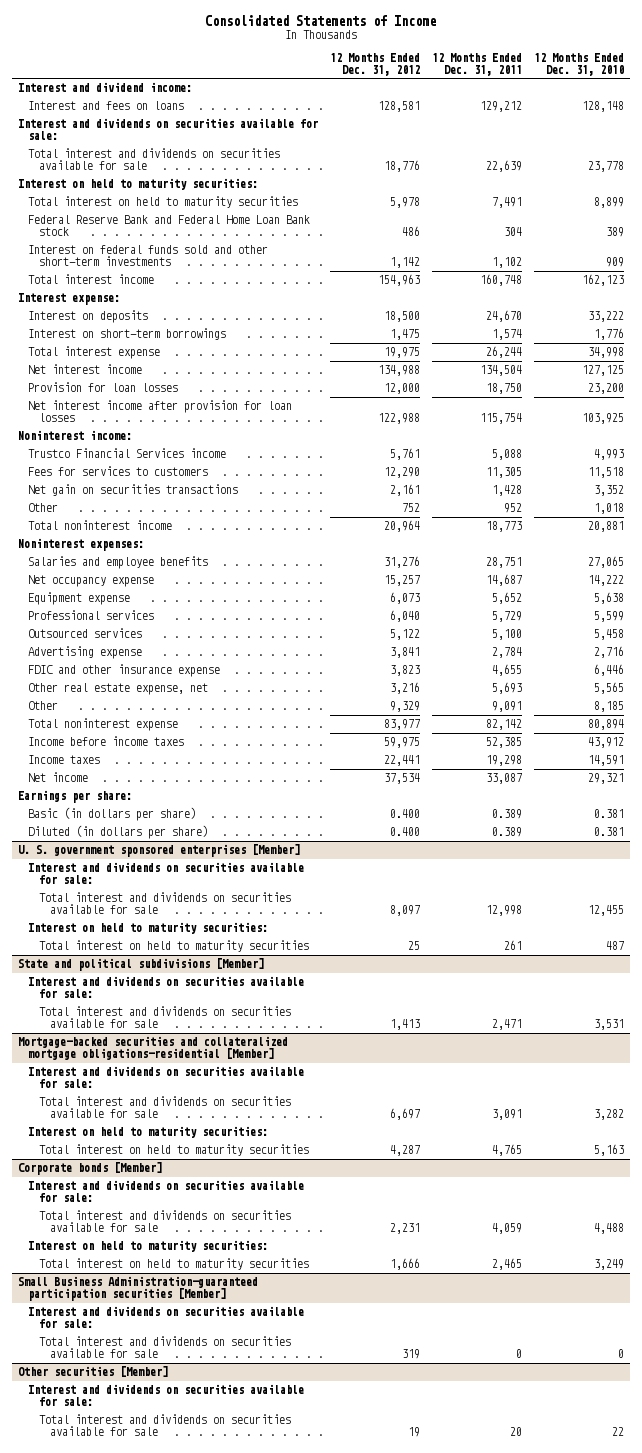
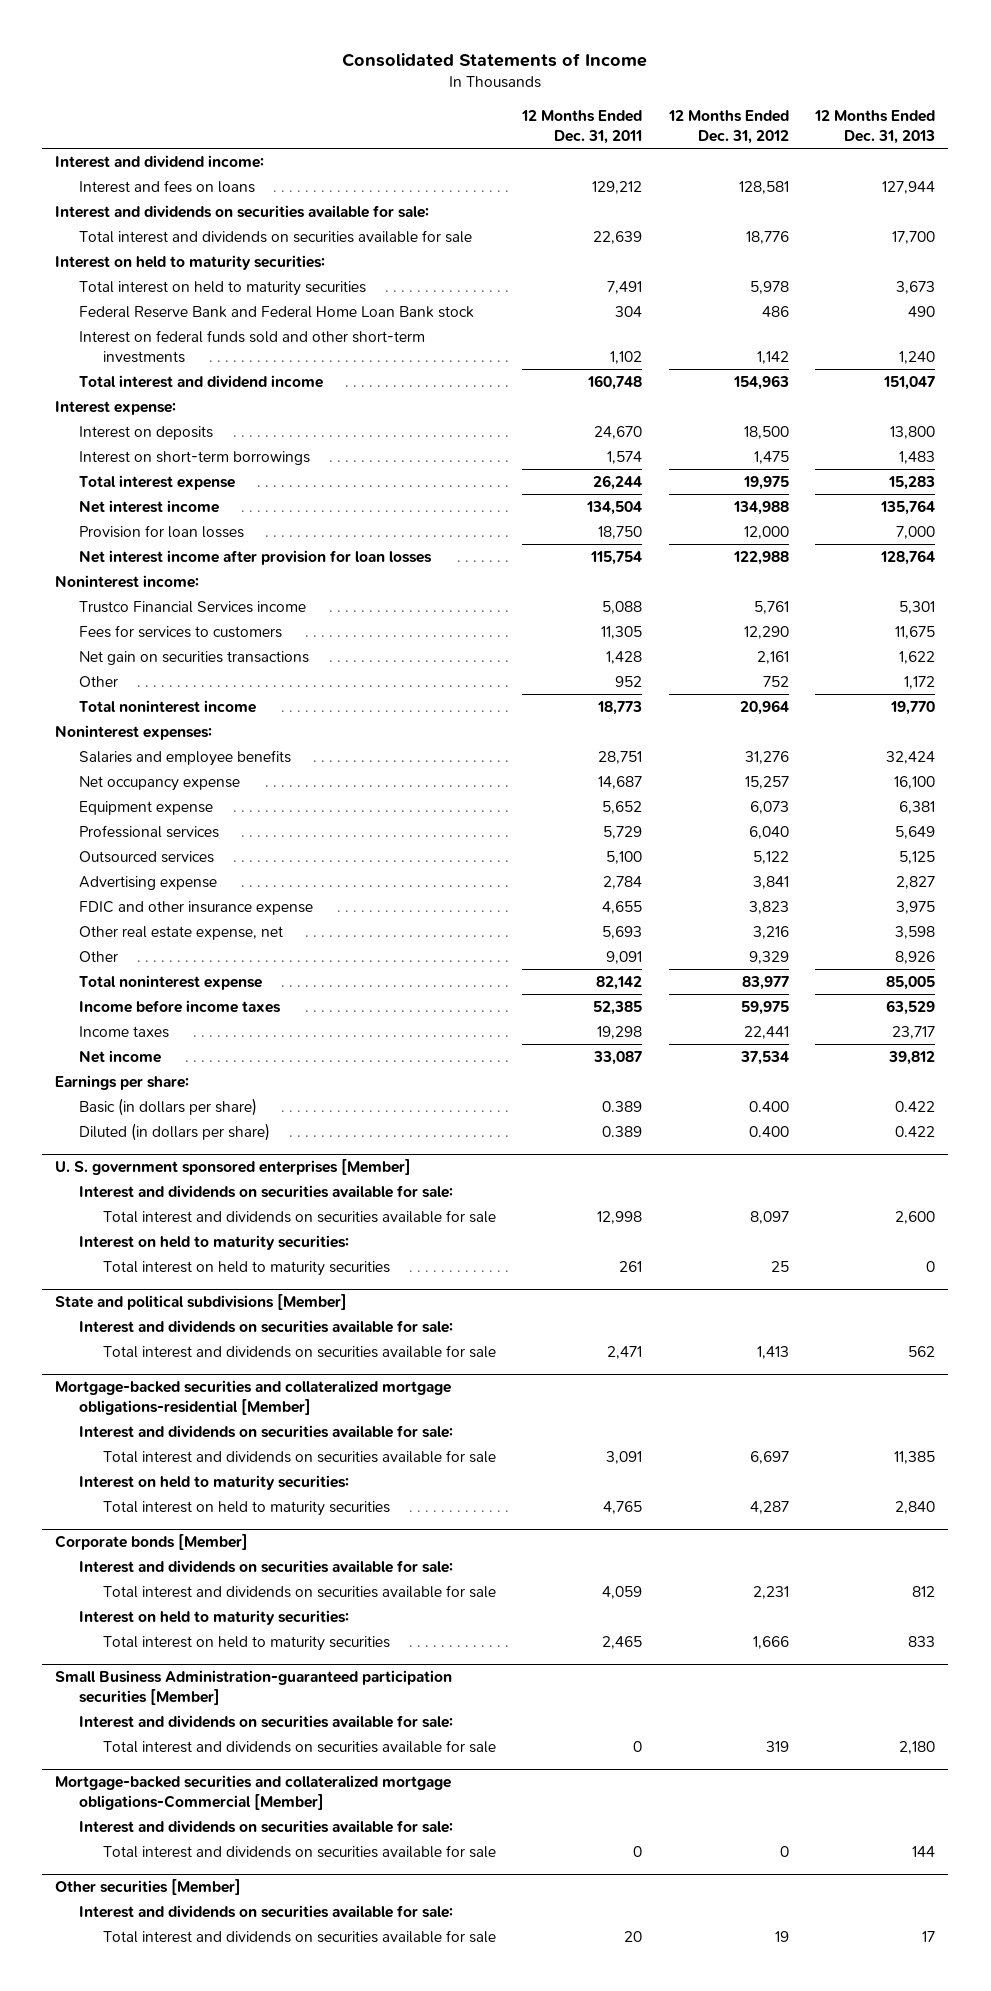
[534,52,625,76] 12 Months Ended Dec. 31, 2010 -> none
none -> [814,109,936,145] 12 Months Ended Dec. 31, 2013
[28,274,155,285] Total interest income -> [79,374,324,388] Total interest and dividend income
none -> [55,1774,452,1811] Mortgage-backed securities and collateralized mortgage obligations-Commercial [Member]
none -> [79,1819,454,1833] Interest and dividends on securities available for sale:
none -> [103,1844,497,1858] Total interest and dividends on securities available for sale

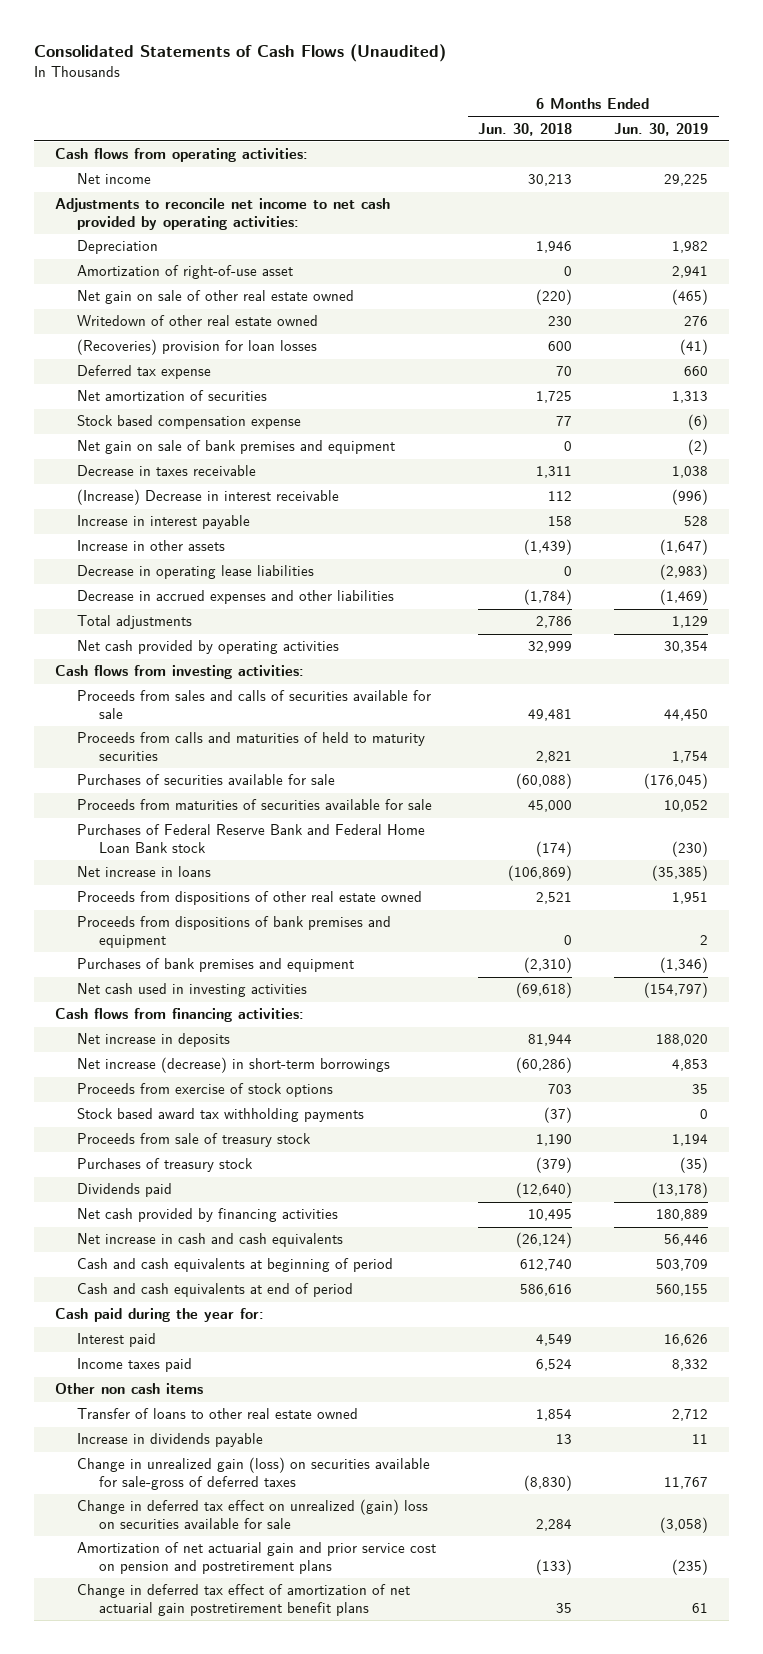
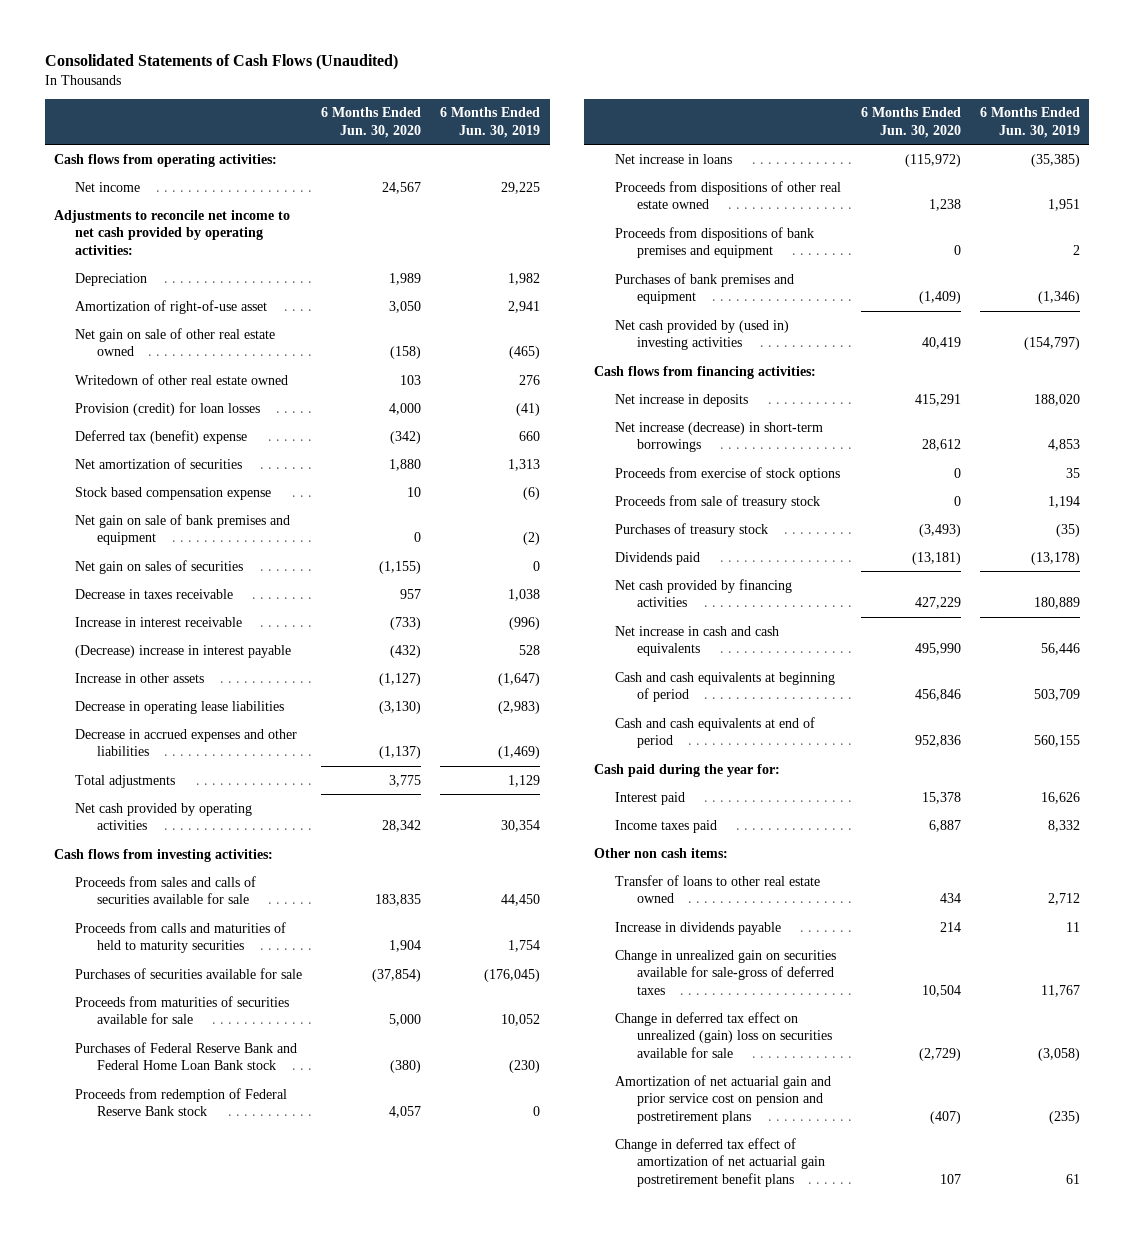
[478,122,573,136] Jun. 30, 2018 -> none
none -> [321,107,422,138] 6 Months Ended Jun. 30, 2020
[77,339,318,356] (Recoveries) provision for loan losses -> [75,401,261,416] Provision (credit) for loan losses
[77,365,212,380] Deferred tax expense -> [75,429,248,444] Deferred tax (benefit) expense
none -> [75,559,244,574] Net gain on sales of securities
[77,489,340,506] (Increase) Decrease in interest receivable -> [75,616,243,627] Increase in interest receivable
[77,515,251,530] Increase in interest payable -> [75,644,292,658] (Decrease) increase in interest payable
none -> [75,1087,288,1117] Proceeds from redemption of Federal Reserve Bank stock
[77,983,308,998] Net cash used in investing activities -> [615,319,790,351] Net cash provided by (used in) investing activities
[77,1108,365,1123] Stock based award tax withholding payments -> none
[54,1383,203,1395] Other non cash items -> [593,847,728,858] Other non cash items:
[77,1457,431,1490] Change in unrealized gain (loss) on securities available for sale-gross of deferred taxes -> [615,949,837,995] Change in unrealized gain on securities available for sale-gross of deferred taxes

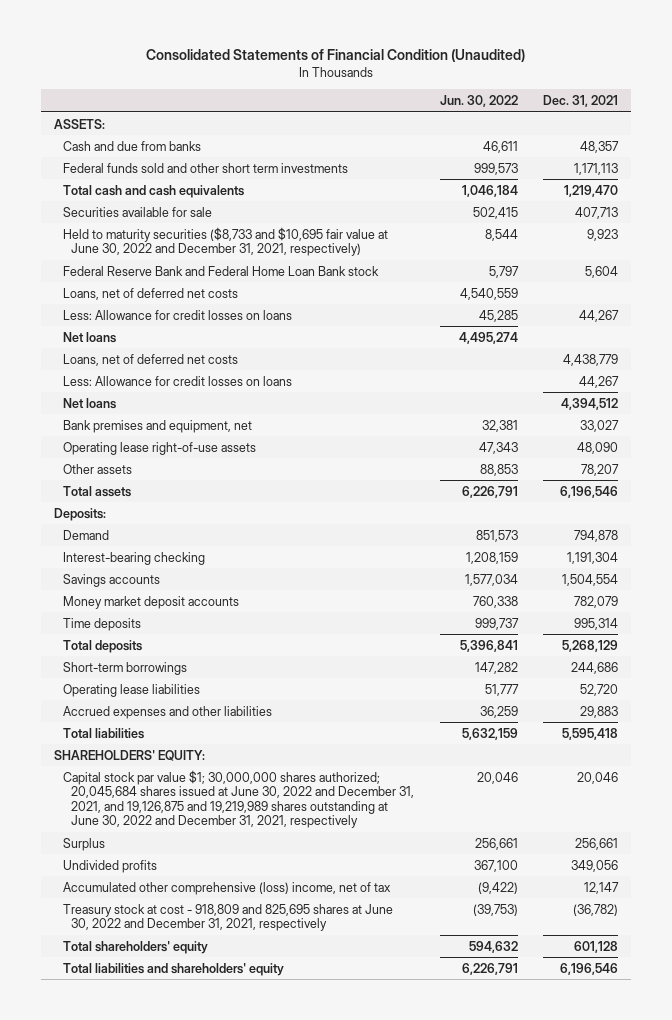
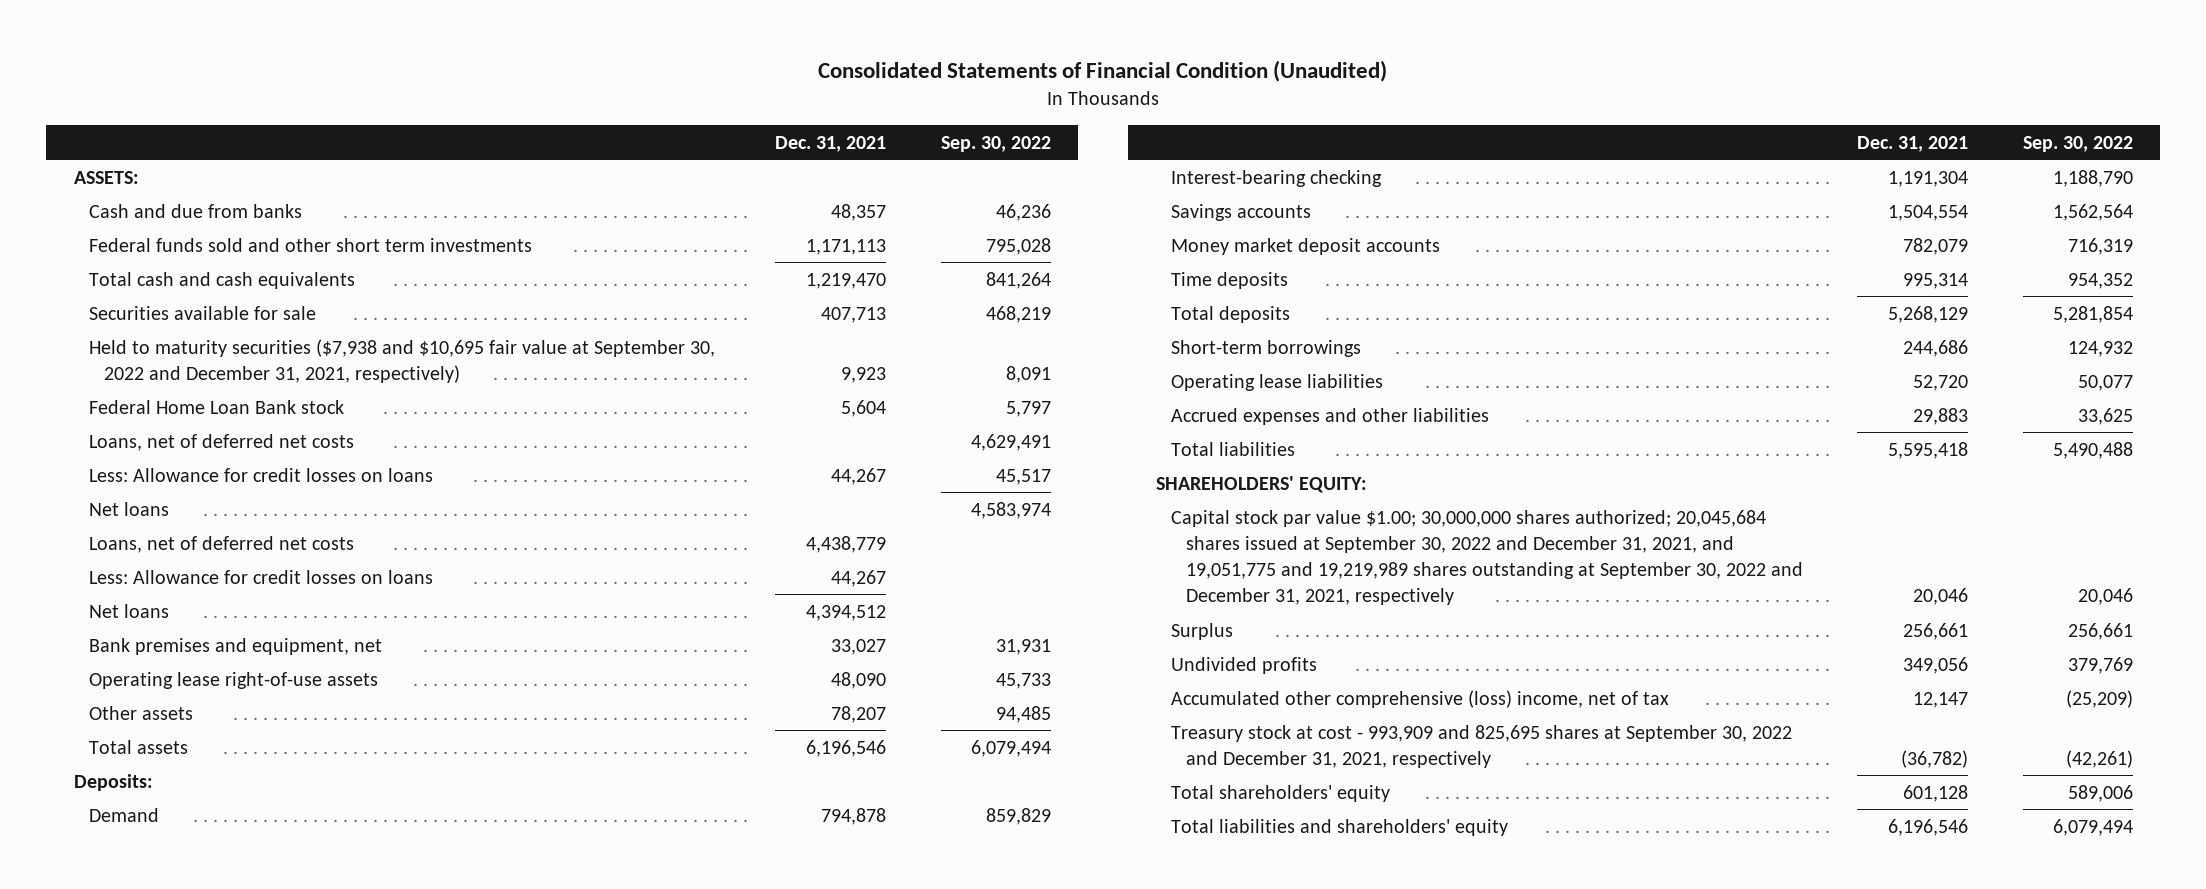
[439,94,518,107] Jun. 30, 2022 -> none
none -> [940,135,1051,152] Sep. 30, 2022
[62,226,388,257] Held to maturity securities ($8,733 and $10,695 fair value at June 30, 2022 and December 31, 2021, respectively) -> [88,338,715,383] Held to maturity securities ($7,938 and $10,695 fair value at September 30, 2022 and December 31, 2021, respectively)
[62,265,379,276] Federal Reserve Bank and Federal Home Loan Bank stock -> [88,399,344,414] Federal Home Loan Bank stock
[62,769,415,829] Capital stock par value $1; 30,000,000 shares authorized; 20,045,684 shares issued at June 30, 2022 and December 31, 2021, and 19,126,875 and 19,219,989 shares outstanding at June 30, 2022 and December 31, 2021, respectively -> [1170,509,1803,606] Capital stock par value $1.00; 30,000,000 shares authorized; 20,045,684 shares issued at September 30, 2022 and December 31, 2021, and 19,051,775 and 19,219,989 shares outstanding at September 30, 2022 and December 31, 2021, respectively
[62,903,393,932] Treasury stock at cost - 918,809 and 825,695 shares at June 30, 2022 and December 31, 2021, respectively -> [1170,724,1792,768] Treasury stock at cost - 993,909 and 825,695 shares at September 30, 2022 and December 31, 2021, respectively

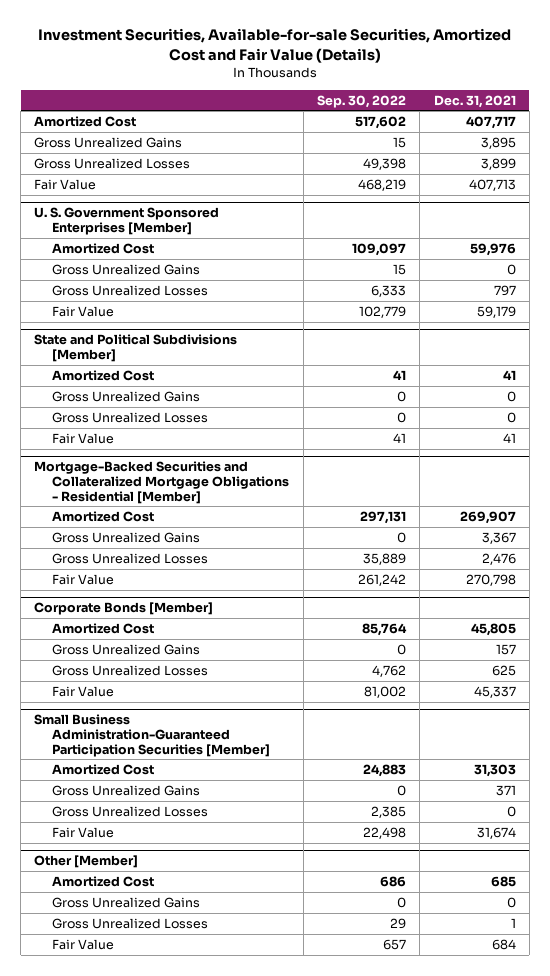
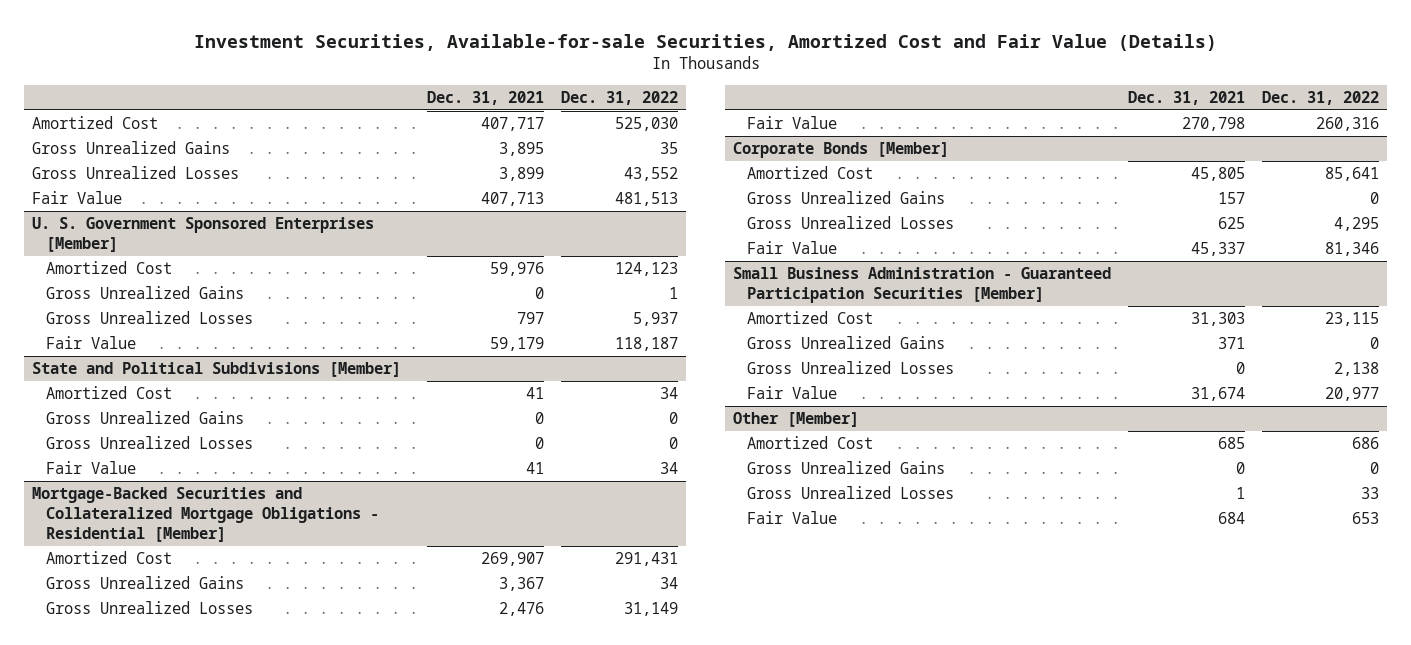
[316,94,406,108] Sep. 30, 2022 -> none
none -> [560,90,678,105] Dec. 31, 2022
[34,714,271,757] Small Business Administration-Guaranteed Participation Securities [Member] -> [733,267,1112,304] Small Business Administration - Guaranteed Participation Securities [Member]

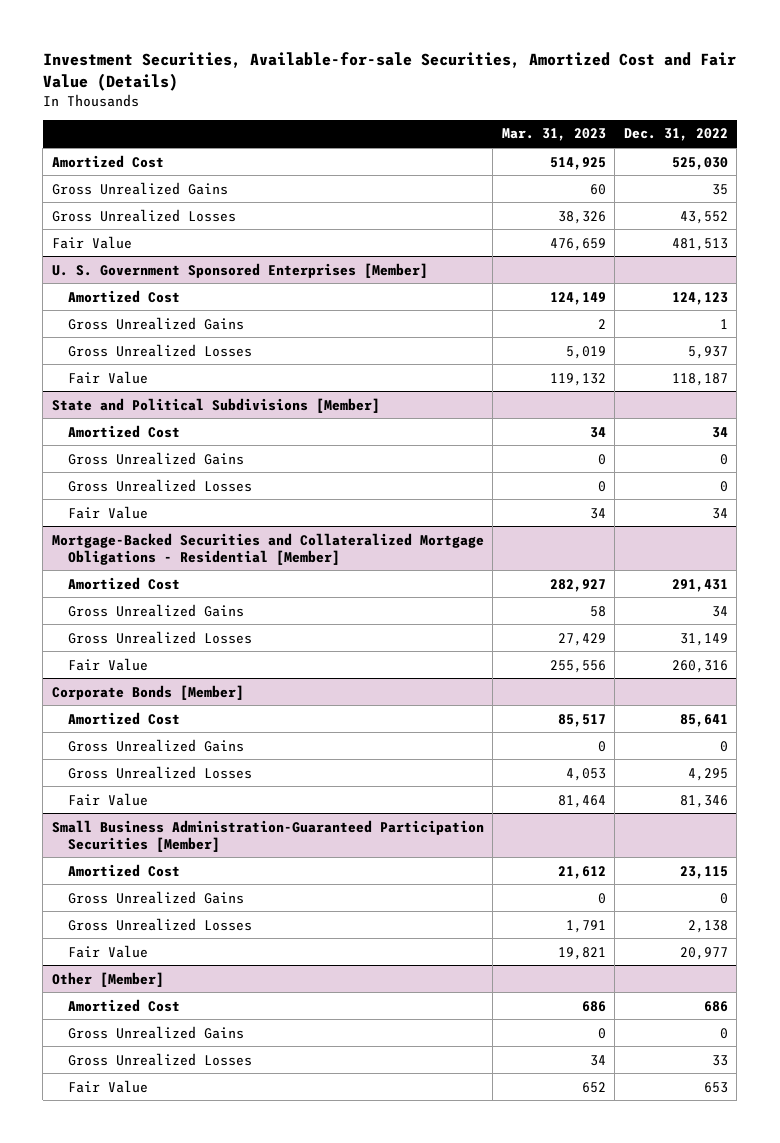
[426,90,544,105] Dec. 31, 2021 -> none
none -> [501,128,606,142] Mar. 31, 2023
[733,267,1112,304] Small Business Administration - Guaranteed Participation Securities [Member] -> [51,819,484,852] Small Business Administration-Guaranteed Participation Securities [Member]

